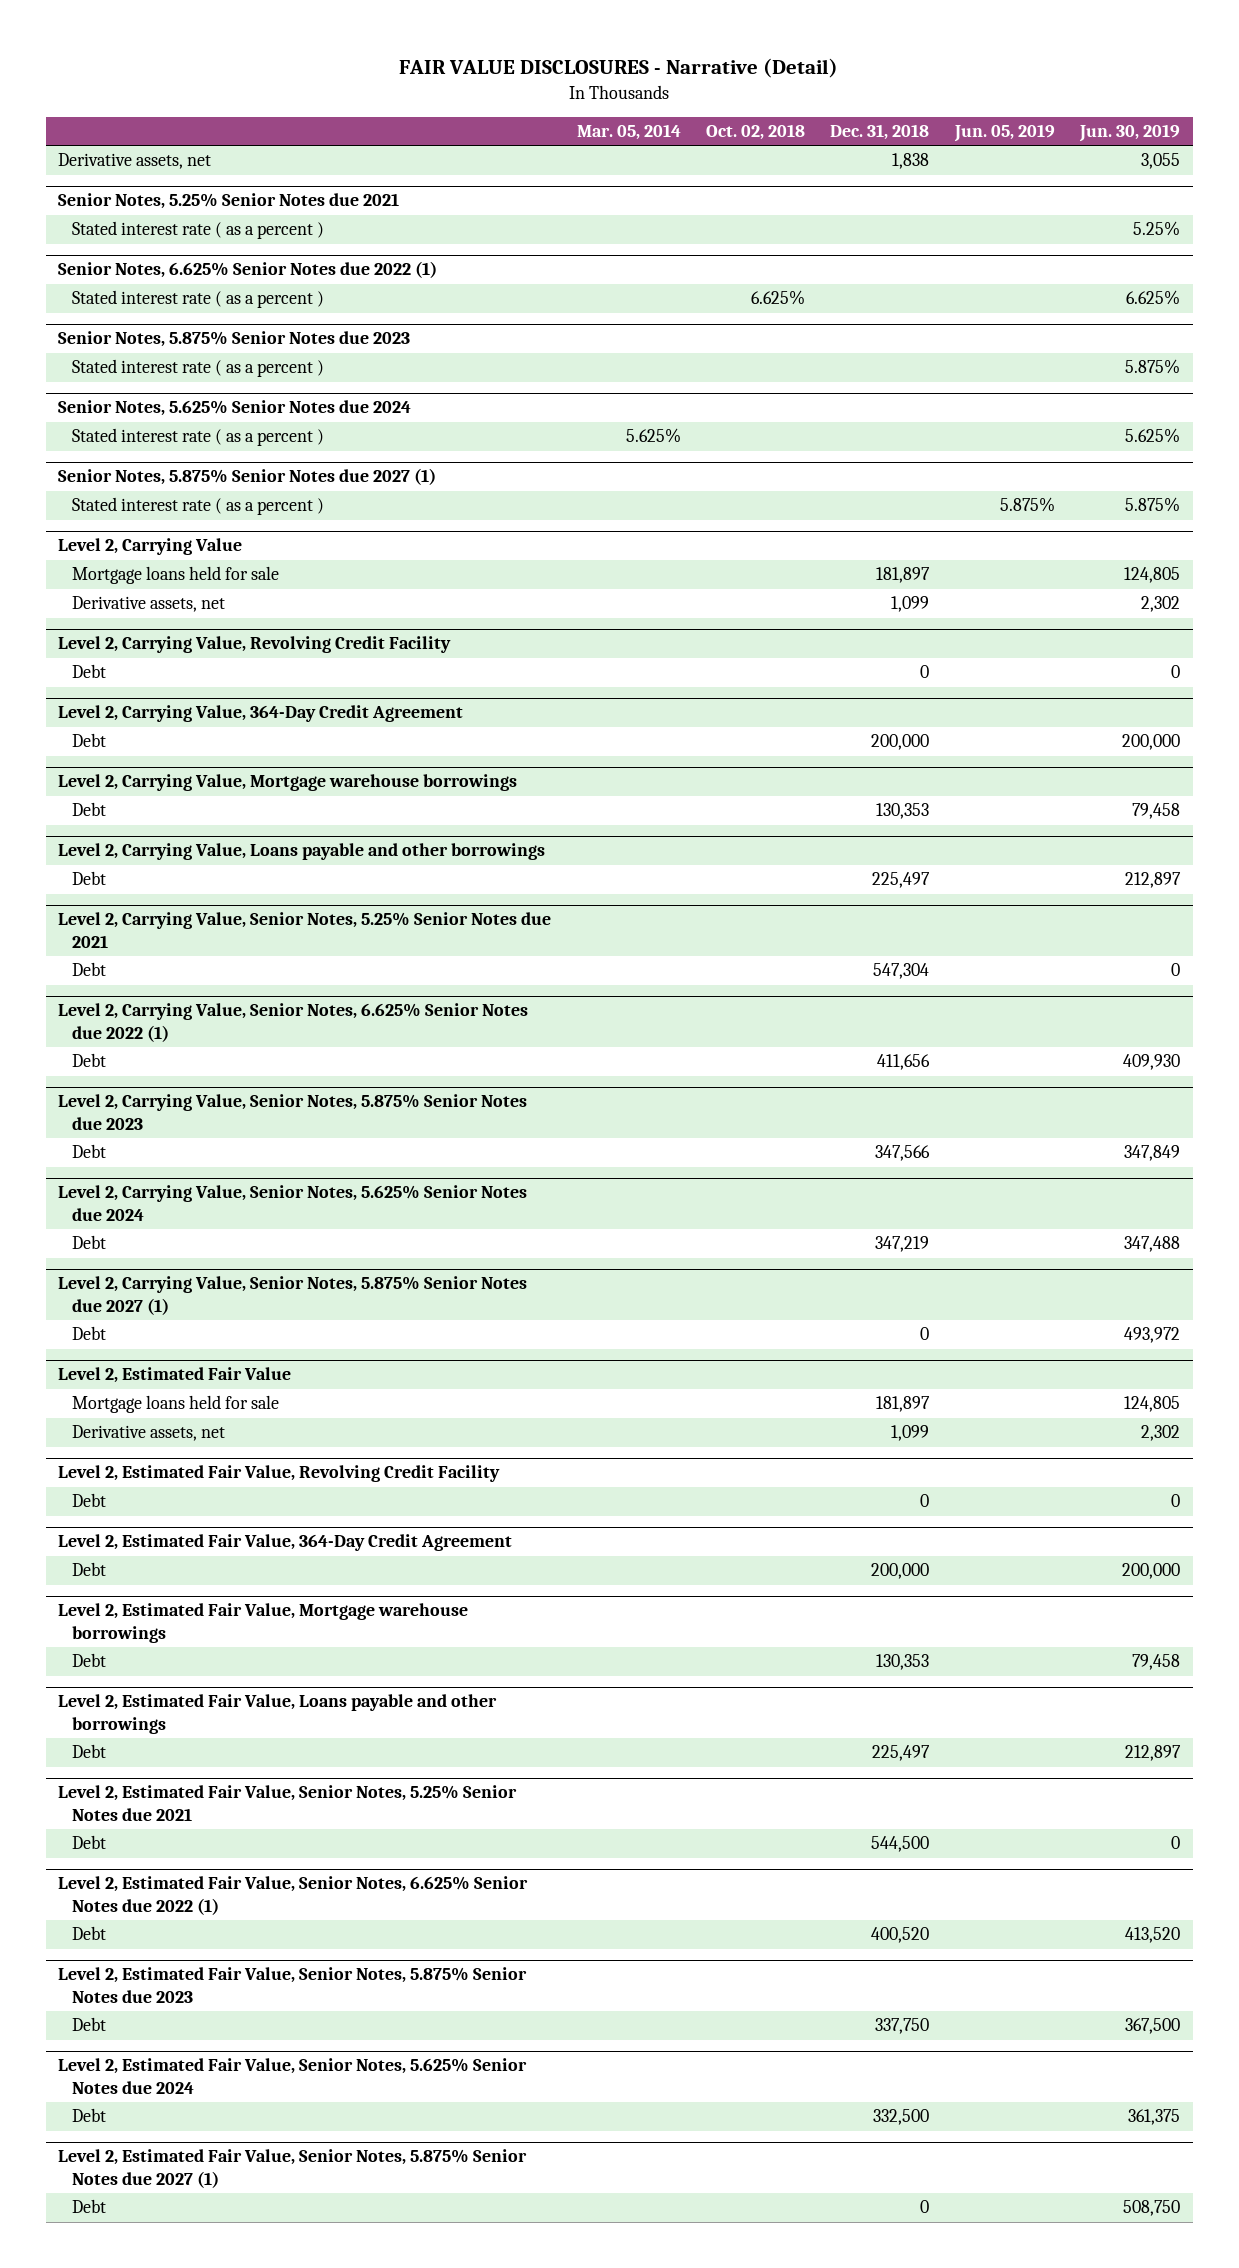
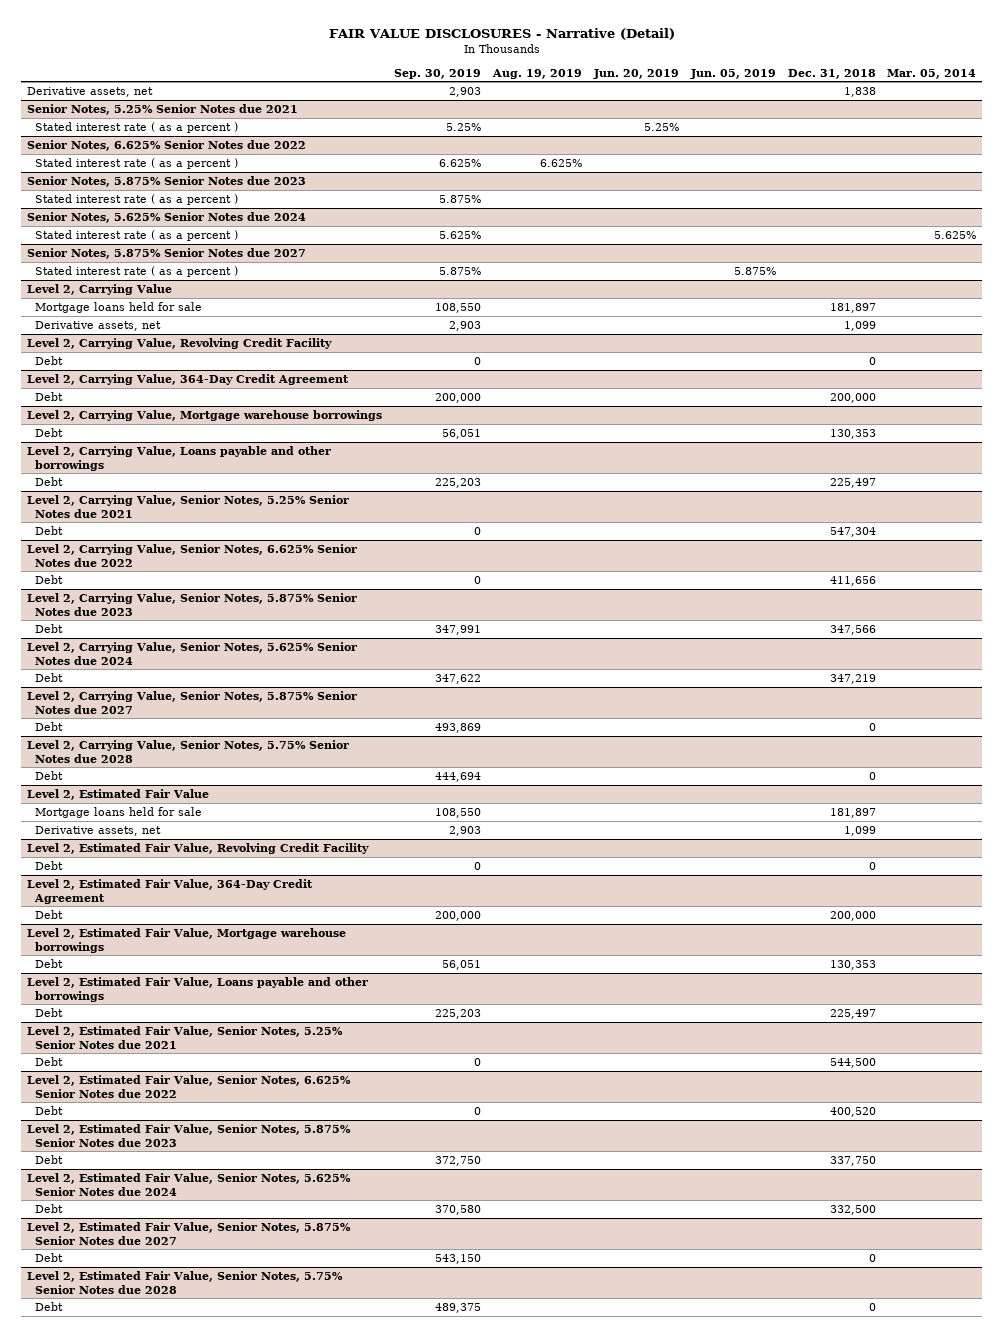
[706,124,806,141] Oct. 02, 2018 -> none
[1079,124,1181,143] Jun. 30, 2019 -> none
none -> [393,68,481,79] Sep. 30, 2019
none -> [491,68,582,79] Aug. 19, 2019
none -> [592,68,679,79] Jun. 20, 2019
[58,261,438,279] Senior Notes, 6.625% Senior Notes due 2022 (1) -> [26,139,306,151] Senior Notes, 6.625% Senior Notes due 2022
[58,468,437,486] Senior Notes, 5.875% Senior Notes due 2027 (1) -> [26,247,306,259] Senior Notes, 5.875% Senior Notes due 2027
[58,1003,529,1042] Level 2, Carrying Value, Senior Notes, 6.625% Senior Notes due 2022 (1) -> [26,543,357,567] Level 2, Carrying Value, Senior Notes, 6.625% Senior Notes due 2022
[58,1276,528,1315] Level 2, Carrying Value, Senior Notes, 5.875% Senior Notes due 2027 (1) -> [26,690,357,714] Level 2, Carrying Value, Senior Notes, 5.875% Senior Notes due 2027
none -> [26,739,349,763] Level 2, Carrying Value, Senior Notes, 5.75% Senior Notes due 2028
none -> [35,770,64,780] Debt
[58,1876,529,1915] Level 2, Estimated Fair Value, Senior Notes, 6.625% Senior Notes due 2022 (1) -> [26,1074,351,1098] Level 2, Estimated Fair Value, Senior Notes, 6.625% Senior Notes due 2022
[58,2149,528,2188] Level 2, Estimated Fair Value, Senior Notes, 5.875% Senior Notes due 2027 (1) -> [26,1221,351,1245] Level 2, Estimated Fair Value, Senior Notes, 5.875% Senior Notes due 2027
none -> [26,1270,343,1294] Level 2, Estimated Fair Value, Senior Notes, 5.75% Senior Notes due 2028
none -> [35,1301,64,1311] Debt

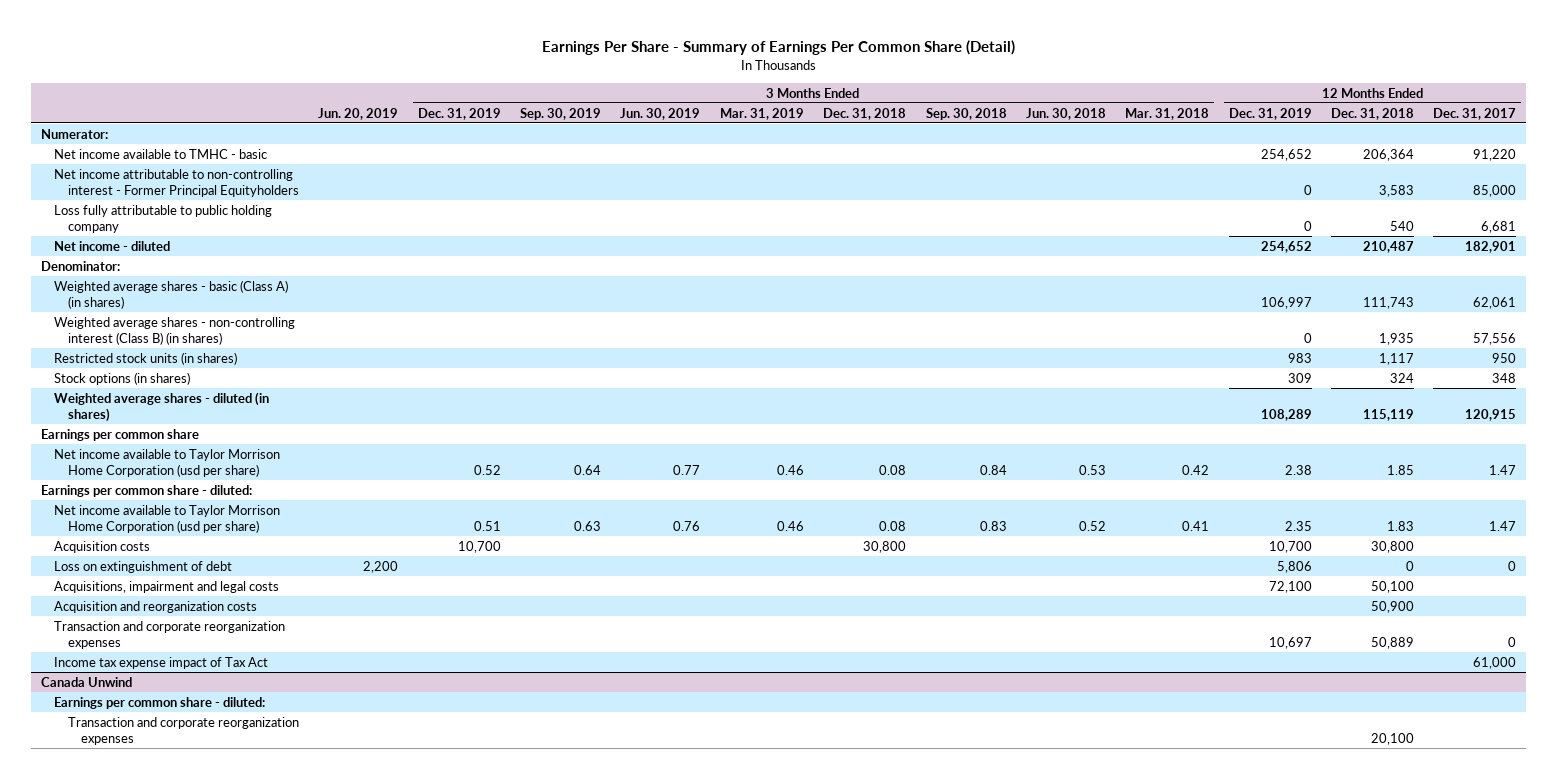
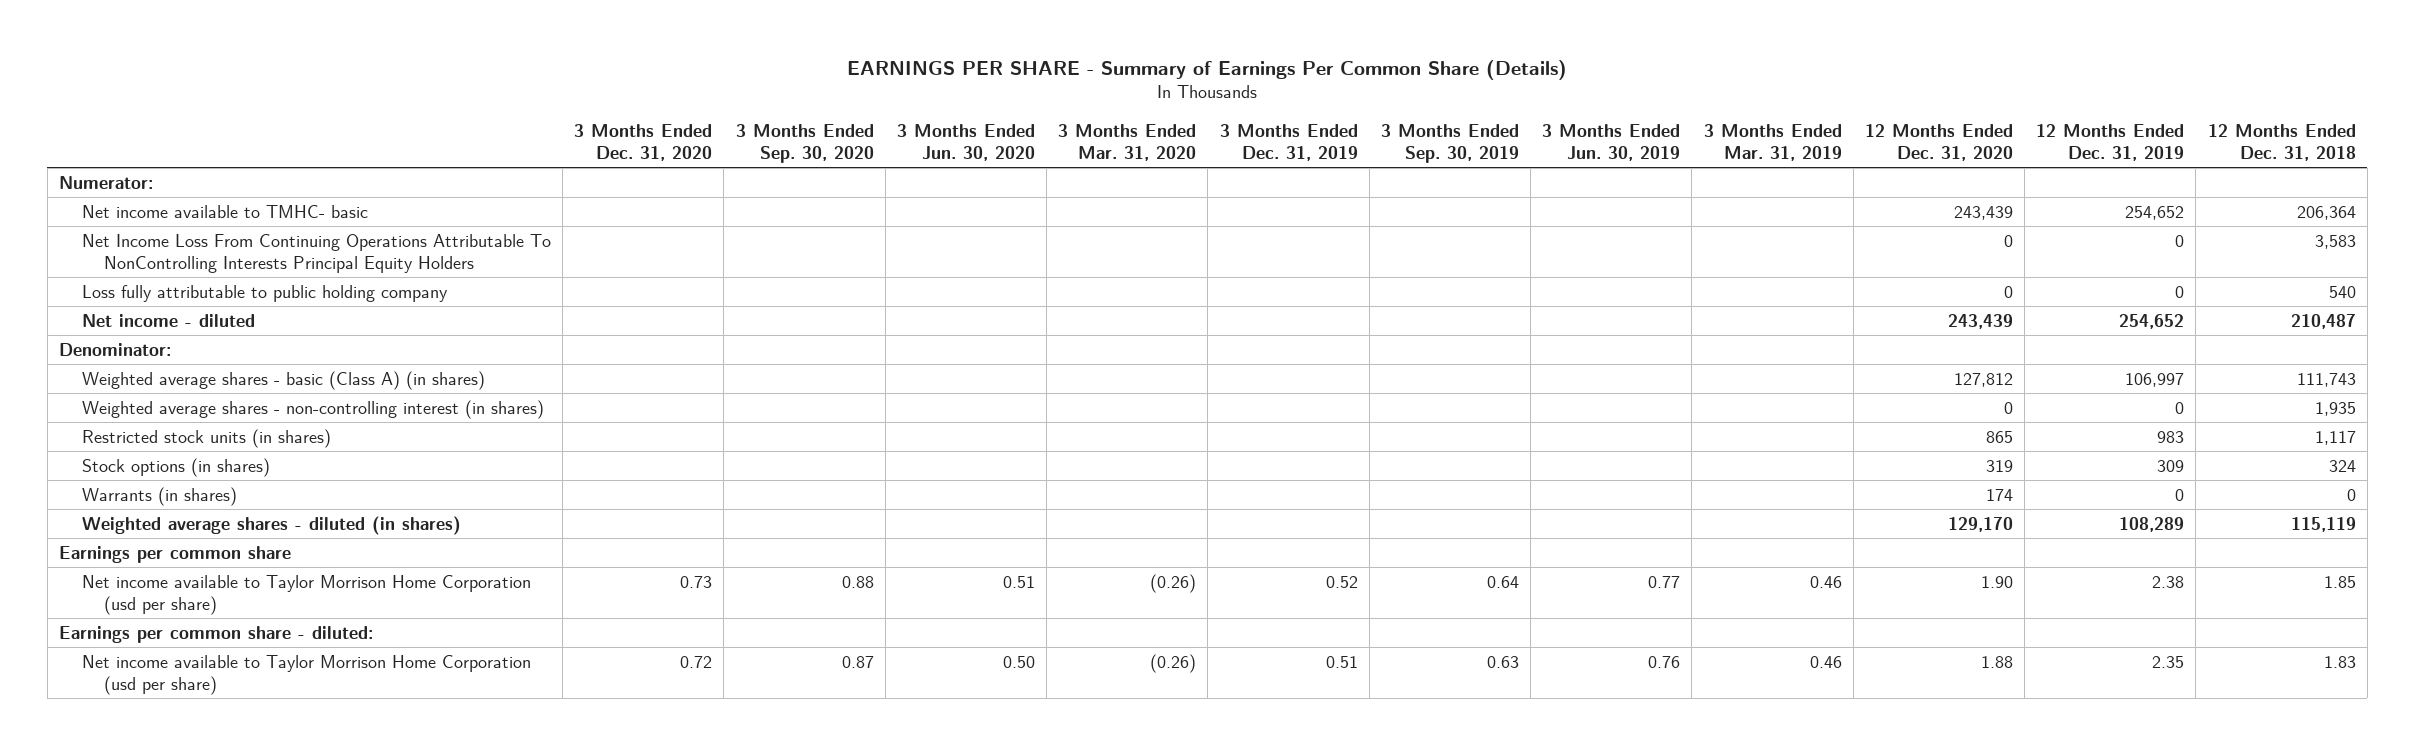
[541,39,1015,55] Earnings Per Share - Summary of Earnings Per Common Share (Detail) -> [847,59,1568,80] EARNINGS PER SHARE - Summary of Earnings Per Common Share (Details)
[318,107,399,120] Jun. 20, 2019 -> none
[823,107,907,120] Dec. 31, 2018 -> none
[925,107,1007,120] Sep. 30, 2018 -> none
[1025,107,1106,120] Jun. 30, 2018 -> none
[1125,107,1210,120] Mar. 31, 2018 -> none
[1433,107,1517,120] Dec. 31, 2017 -> none
none -> [574,123,713,161] 3 Months Ended Dec. 31, 2020
none -> [735,123,874,163] 3 Months Ended Sep. 30, 2020
none -> [896,123,1035,161] 3 Months Ended Jun. 30, 2020
none -> [1058,123,1197,161] 3 Months Ended Mar. 31, 2020
none -> [1864,123,2013,161] 12 Months Ended Dec. 31, 2020
[54,148,268,159] Net income available to TMHC - basic -> [81,204,368,218] Net income available to TMHC- basic
[54,168,299,197] Net income attributable to non-controlling interest - Former Principal Equityholders -> [81,233,551,273] Net Income Loss From Continuing Operations Attributable To NonControlling Interests Principal Equity Holders
[54,316,296,345] Weighted average shares - non-controlling interest (Class B) (in shares) -> [81,399,544,419] Weighted average shares - non-controlling interest (in shares)
none -> [81,486,237,506] Warrants (in shares)
[54,540,151,553] Acquisition costs -> none
[54,560,233,573] Loss on extinguishment of debt -> none
[54,580,280,593] Acquisitions, impairment and legal costs -> none
[54,600,258,613] Acquisition and reorganization costs -> none
[54,620,286,649] Transaction and corporate reorganization expenses -> none
[54,656,269,669] Income tax expense impact of Tax Act -> none
[41,676,133,687] Canada Unwind -> none
[54,696,266,709] Earnings per common share - diluted: -> none
[67,716,299,745] Transaction and corporate reorganization expenses -> none

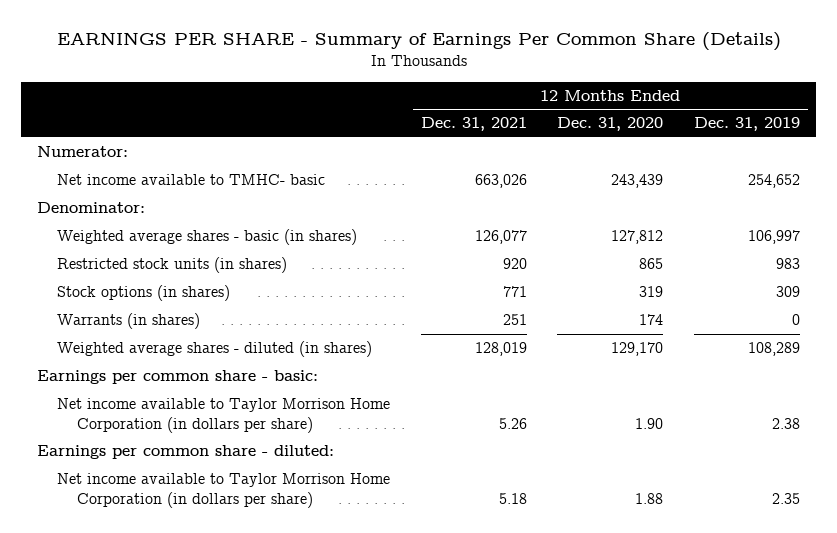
[574,123,713,161] 3 Months Ended Dec. 31, 2020 -> none
[735,123,874,163] 3 Months Ended Sep. 30, 2020 -> none
[896,123,1035,161] 3 Months Ended Jun. 30, 2020 -> none
[1058,123,1197,161] 3 Months Ended Mar. 31, 2020 -> none
[1219,123,1358,161] 3 Months Ended Dec. 31, 2019 -> none
[1380,123,1519,163] 3 Months Ended Sep. 30, 2019 -> none
[1542,123,1681,161] 3 Months Ended Jun. 30, 2019 -> none
[1703,123,1842,161] 3 Months Ended Mar. 31, 2019 -> none
[2207,123,2356,161] 12 Months Ended Dec. 31, 2018 -> none
none -> [420,117,527,132] Dec. 31, 2021
[81,233,551,273] Net Income Loss From Continuing Operations Attributable To NonControlling Interests Principal Equity Holders -> none
[81,284,448,302] Loss fully attributable to public holding company -> none
[81,313,255,327] Net income - diluted -> none
[81,399,544,419] Weighted average shares - non-controlling interest (in shares) -> none
[81,370,485,390] Weighted average shares - basic (Class A) (in shares) -> [56,229,357,246] Weighted average shares - basic (in shares)
[59,545,292,563] Earnings per common share -> [36,370,318,385] Earnings per common share - basic:
[81,574,531,615] Net income available to Taylor Morrison Home Corporation (usd per share) -> [56,398,390,433] Net income available to Taylor Morrison Home Corporation (in dollars per share)
[81,654,531,695] Net income available to Taylor Morrison Home Corporation (usd per share) -> [56,473,390,508] Net income available to Taylor Morrison Home Corporation (in dollars per share)

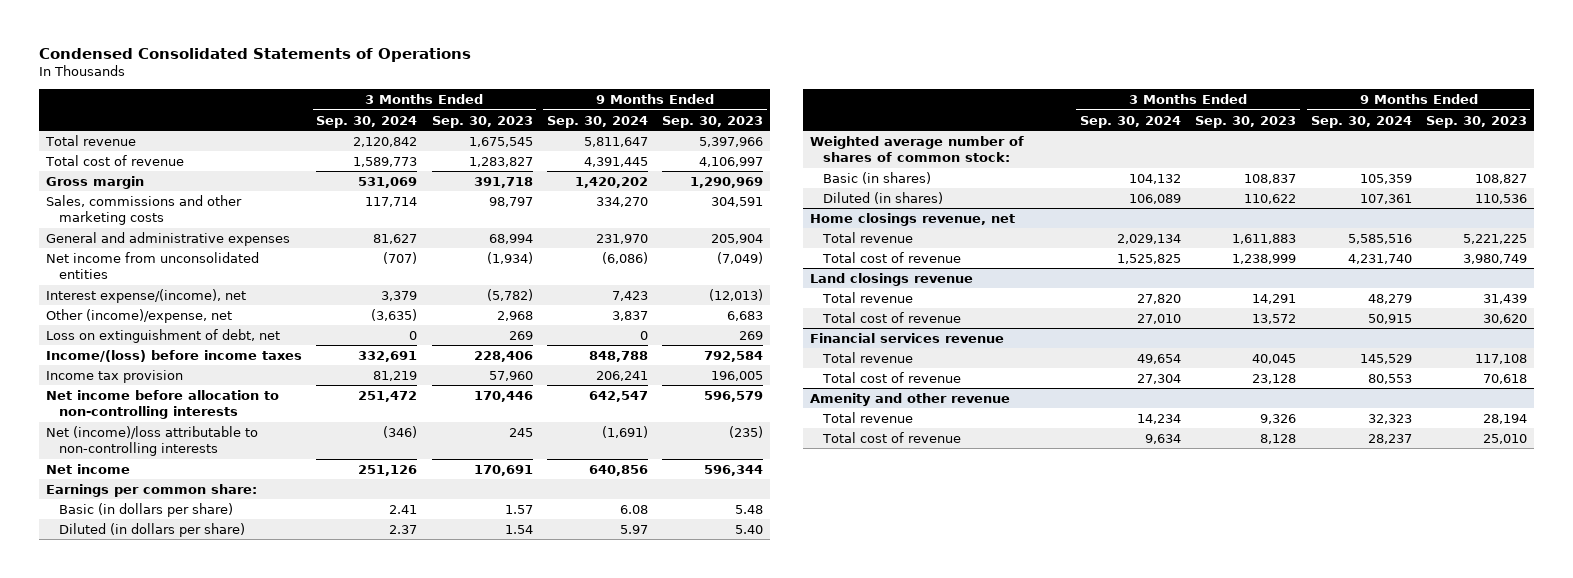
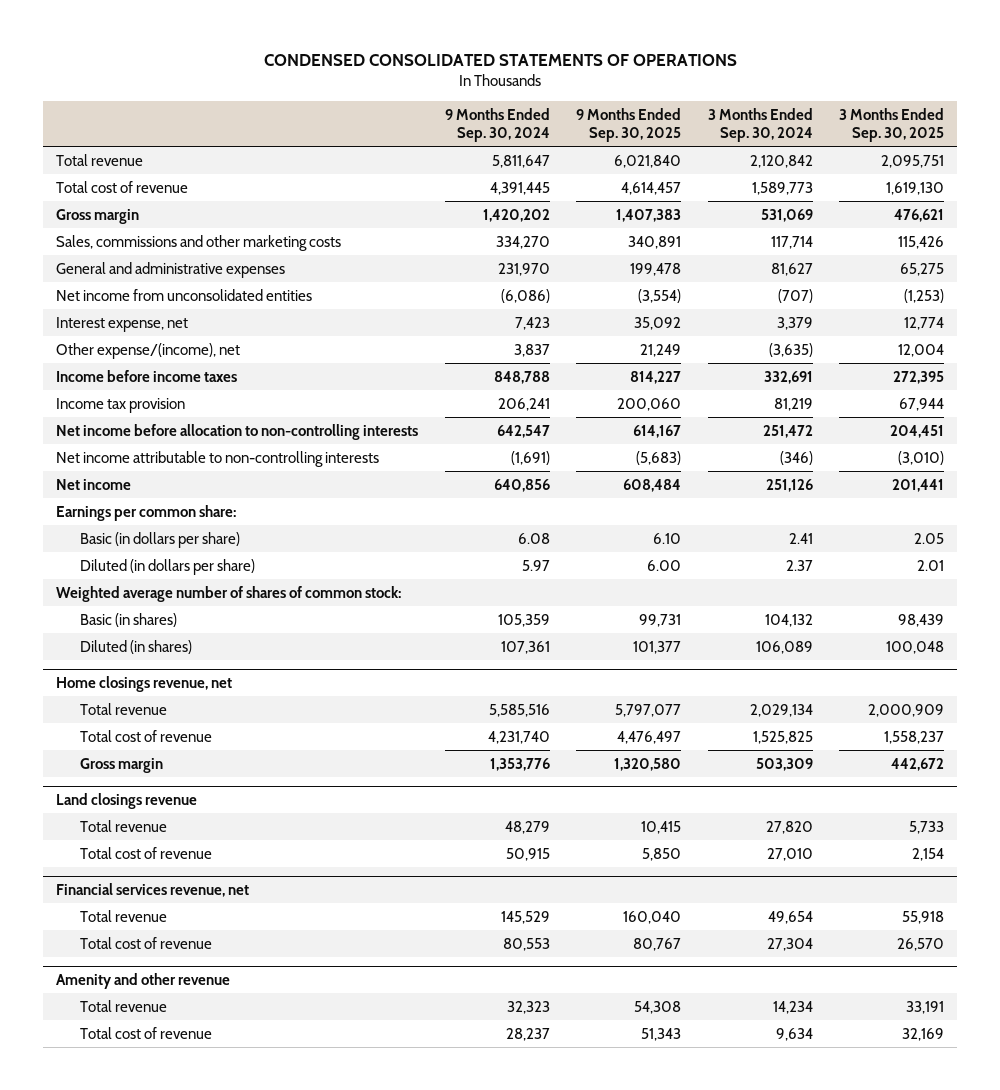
[38,47,471,62] Condensed Consolidated Statements of Operations -> [264,53,738,66] CONDENSED CONSOLIDATED STATEMENTS OF OPERATIONS
[431,115,533,128] Sep. 30, 2023 -> none
[662,115,764,128] Sep. 30, 2023 -> none
none -> [576,107,682,143] 9 Months Ended Sep. 30, 2025
none -> [839,107,945,143] 3 Months Ended Sep. 30, 2025
[46,328,281,343] Loss on extinguishment of debt, net -> none
[46,288,247,303] Interest expense/(income), net -> [56,316,189,332] Interest expense, net
[46,308,233,323] Other (income)/expense, net -> [56,342,241,359] Other expense/(income), net
[46,349,303,362] Income/(loss) before income taxes -> [56,369,238,382] Income before income taxes
[46,425,259,457] Net (income)/loss attributable to non-controlling interests -> [56,450,380,467] Net income attributable to non-controlling interests
none -> [79,757,163,773] Gross margin
[809,332,1004,343] Financial services revenue -> [56,882,250,897] Financial services revenue, net

